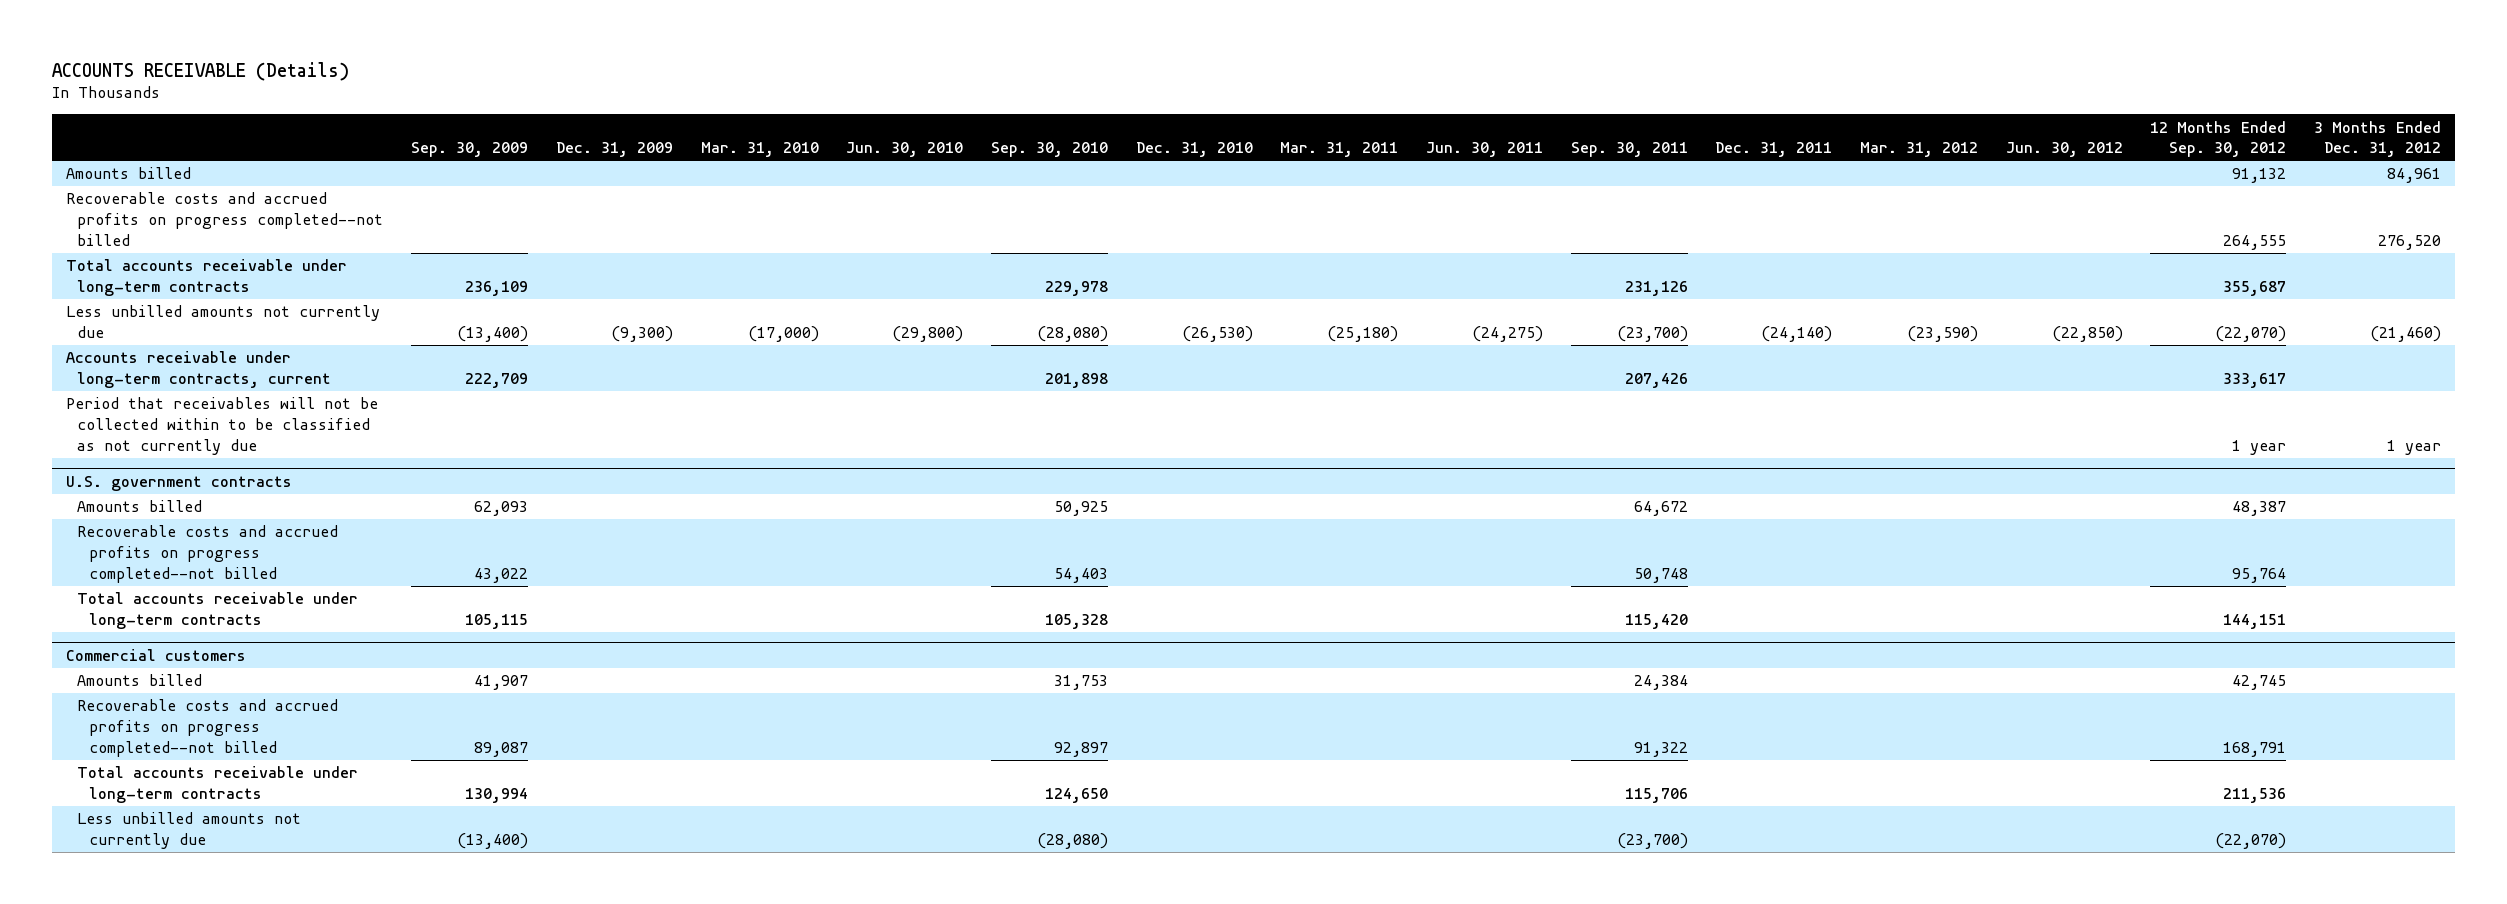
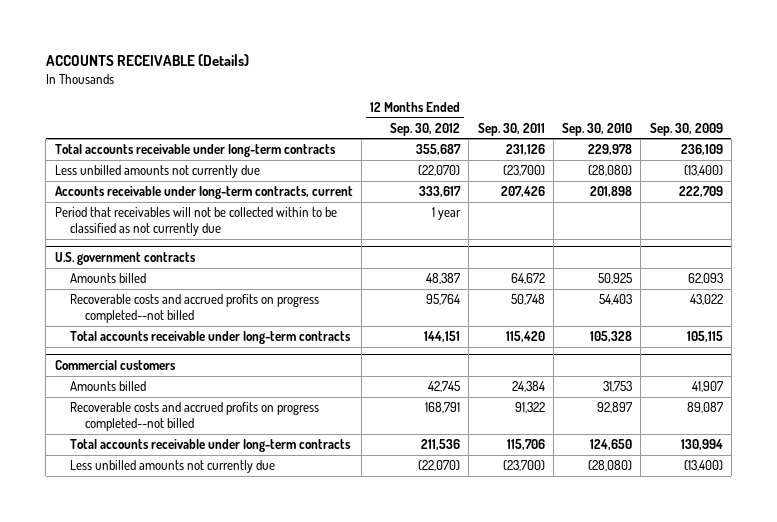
[555,142,673,158] Dec. 31, 2009 -> none
[700,142,819,158] Mar. 31, 2010 -> none
[846,142,964,158] Jun. 30, 2010 -> none
[1135,142,1253,158] Dec. 31, 2010 -> none
[1280,142,1399,158] Mar. 31, 2011 -> none
[1425,142,1543,158] Jun. 30, 2011 -> none
[1715,142,1833,158] Dec. 31, 2011 -> none
[1860,142,1979,158] Mar. 31, 2012 -> none
[2005,142,2123,158] Jun. 30, 2012 -> none
[2314,120,2442,158] 3 Months Ended Dec. 31, 2012 -> none
[65,167,191,180] Amounts billed -> none
[65,192,384,246] Recoverable costs and accrued profits on progress completed--not billed -> none

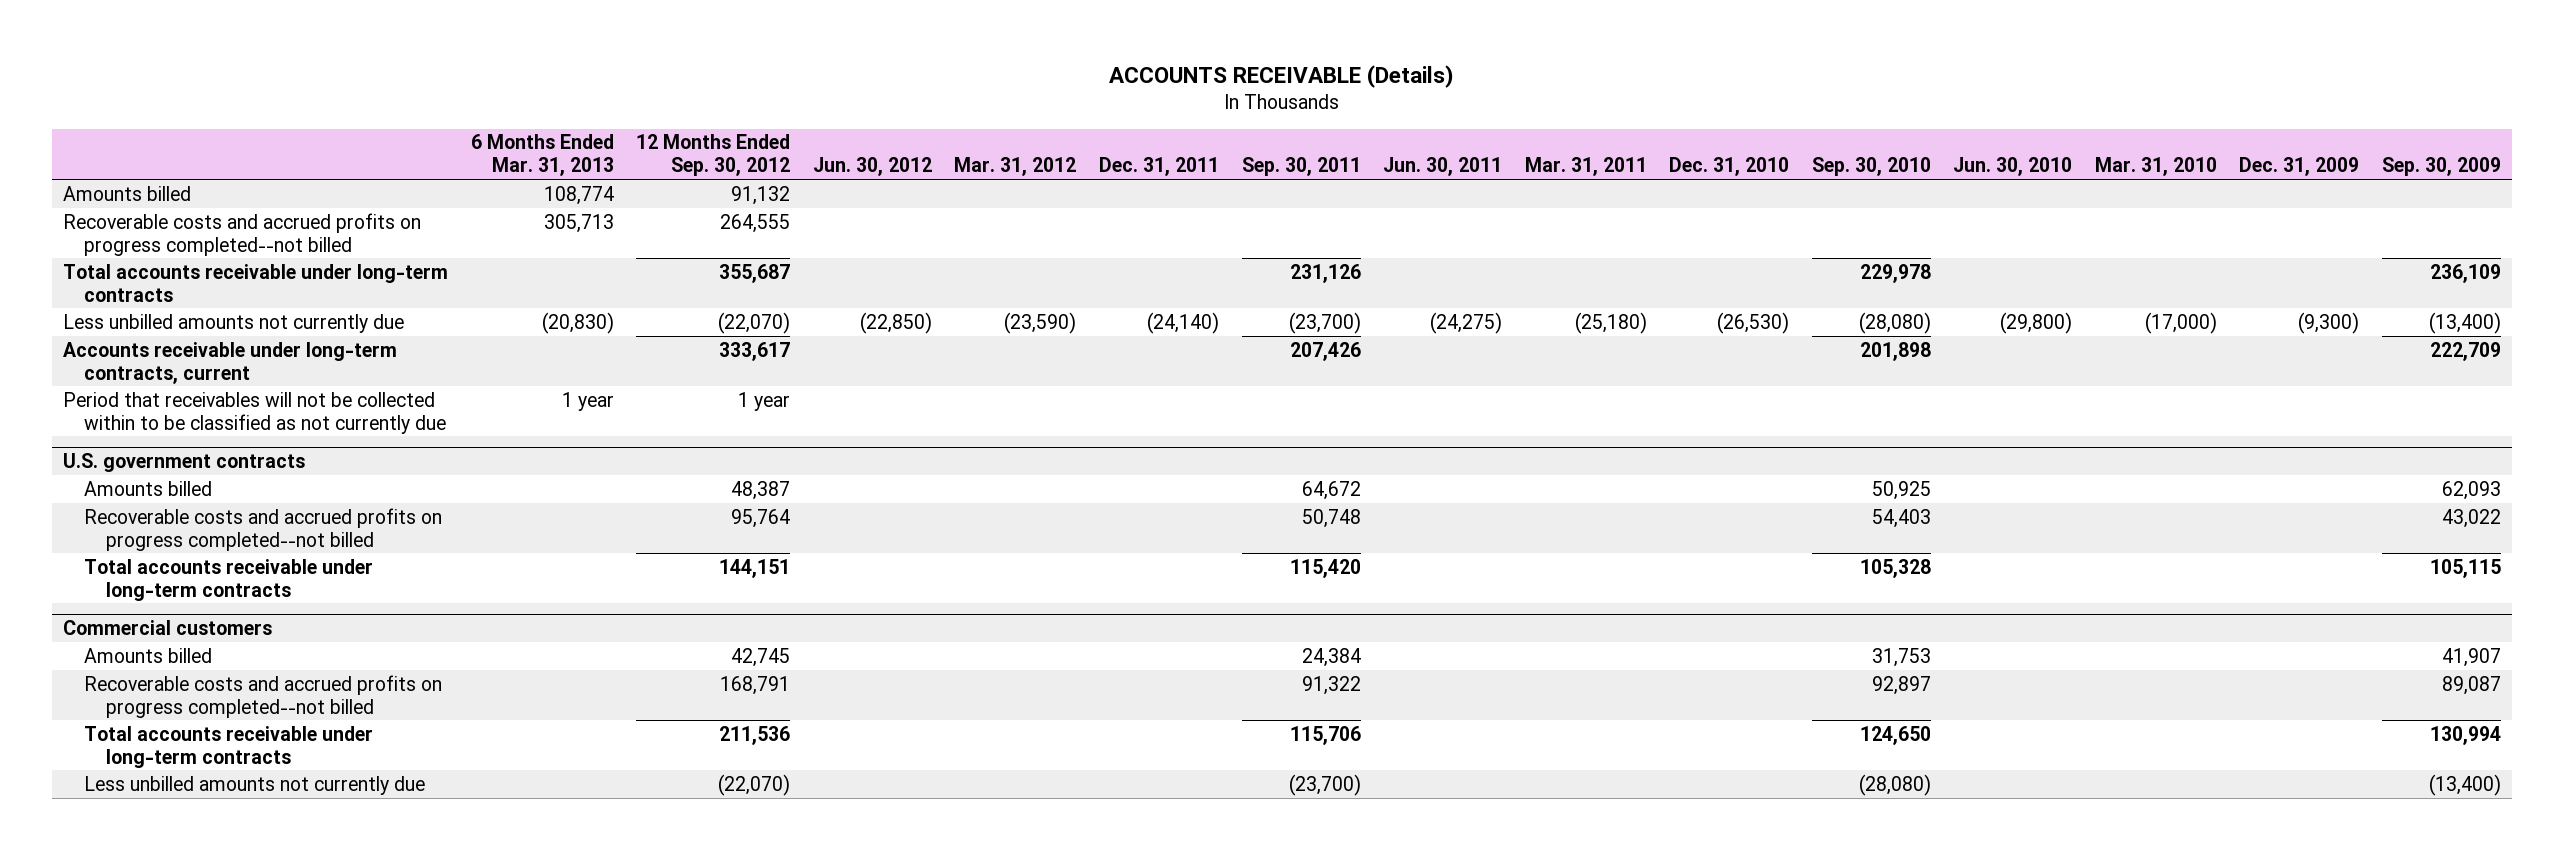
none -> [470,134,614,177] 6 Months Ended Mar. 31, 2013
none -> [812,157,932,177] Jun. 30, 2012
none -> [954,157,1077,177] Mar. 31, 2012
none -> [1099,157,1220,177] Dec. 31, 2011
none -> [1383,157,1503,177] Jun. 30, 2011
none -> [1524,157,1647,177] Mar. 31, 2011
none -> [1669,157,1790,177] Dec. 31, 2010
none -> [1953,157,2073,177] Jun. 30, 2010
none -> [2094,157,2217,177] Mar. 31, 2010
none -> [2239,157,2360,177] Dec. 31, 2009
none -> [63,185,192,201] Amounts billed
none -> [63,212,422,256] Recoverable costs and accrued profits on progress completed--not billed

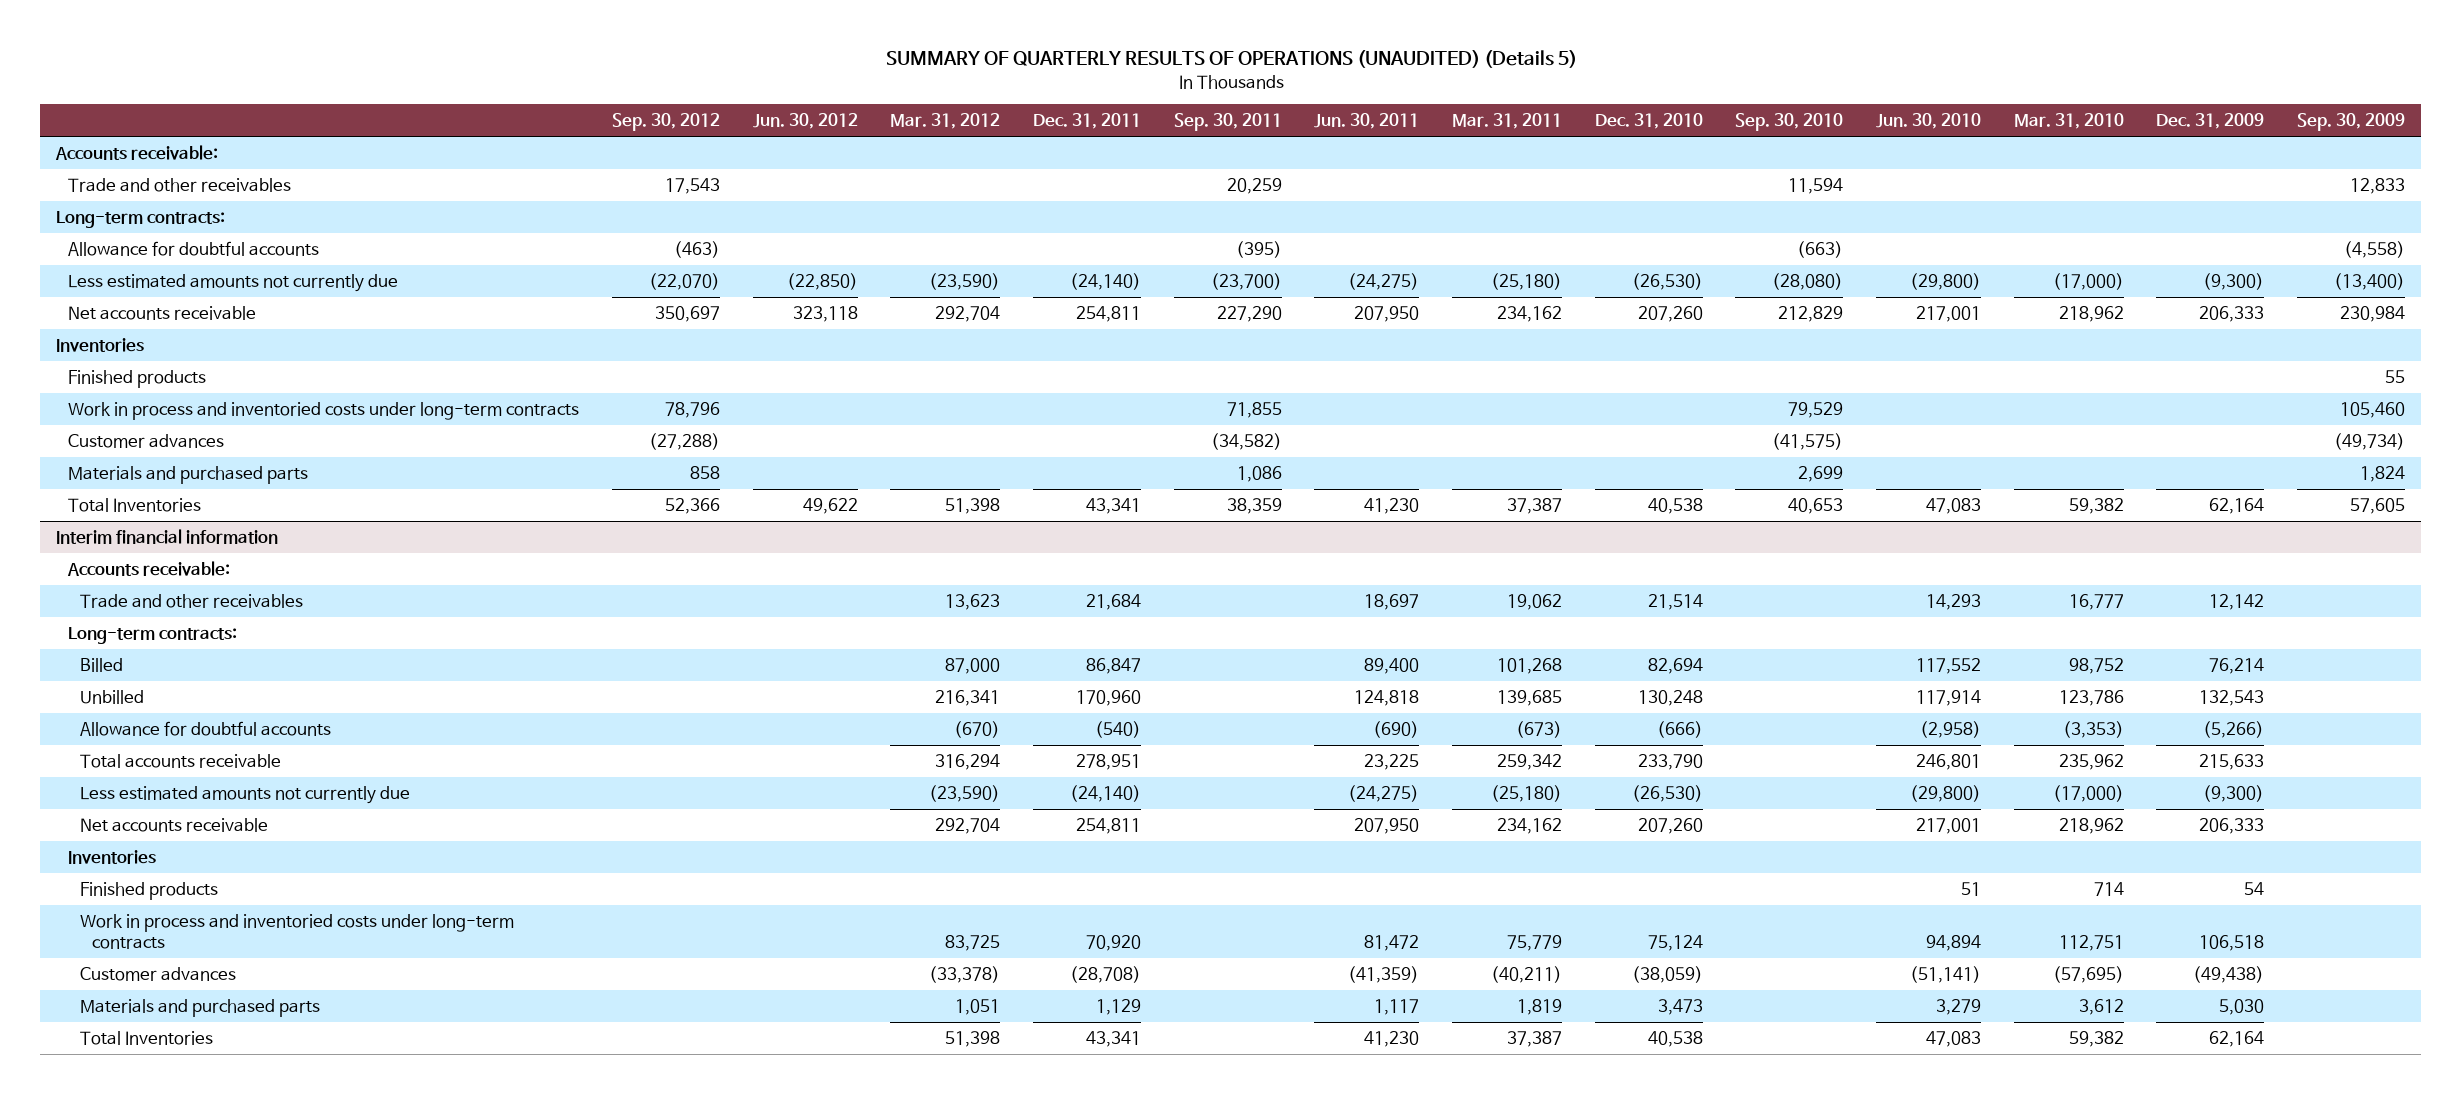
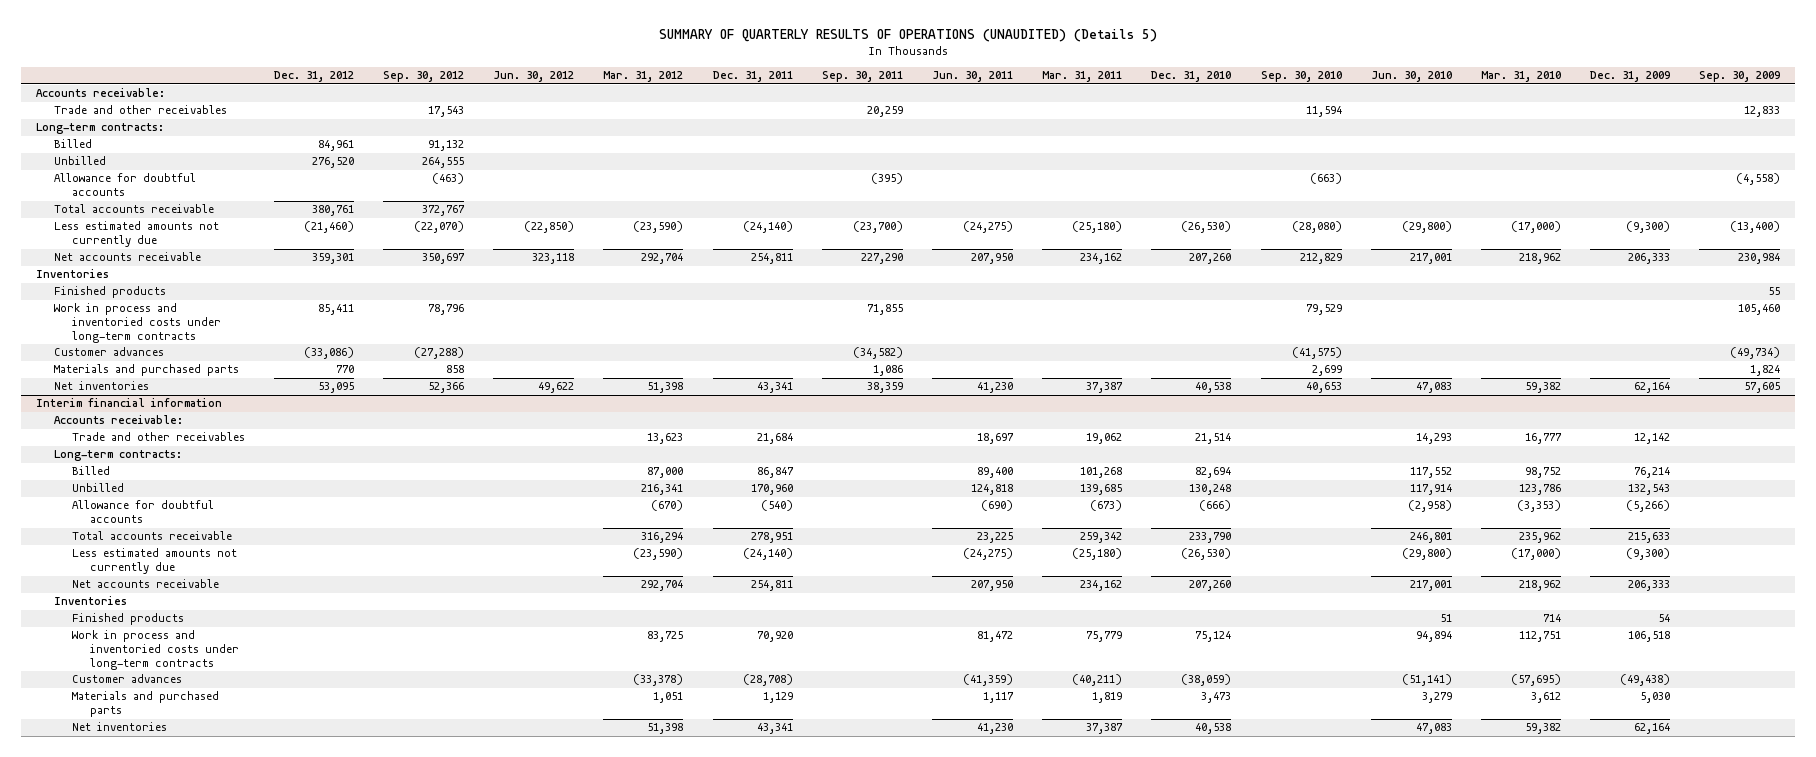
none -> [273,71,354,83] Dec. 31, 2012
none -> [53,139,92,149] Billed
none -> [53,156,106,166] Unbilled
none -> [53,204,214,214] Total accounts receivable
[68,498,202,513] Total Inventories -> [53,381,149,391] Net inventories
[80,1031,214,1046] Total Inventories -> [71,722,167,732] Net inventories

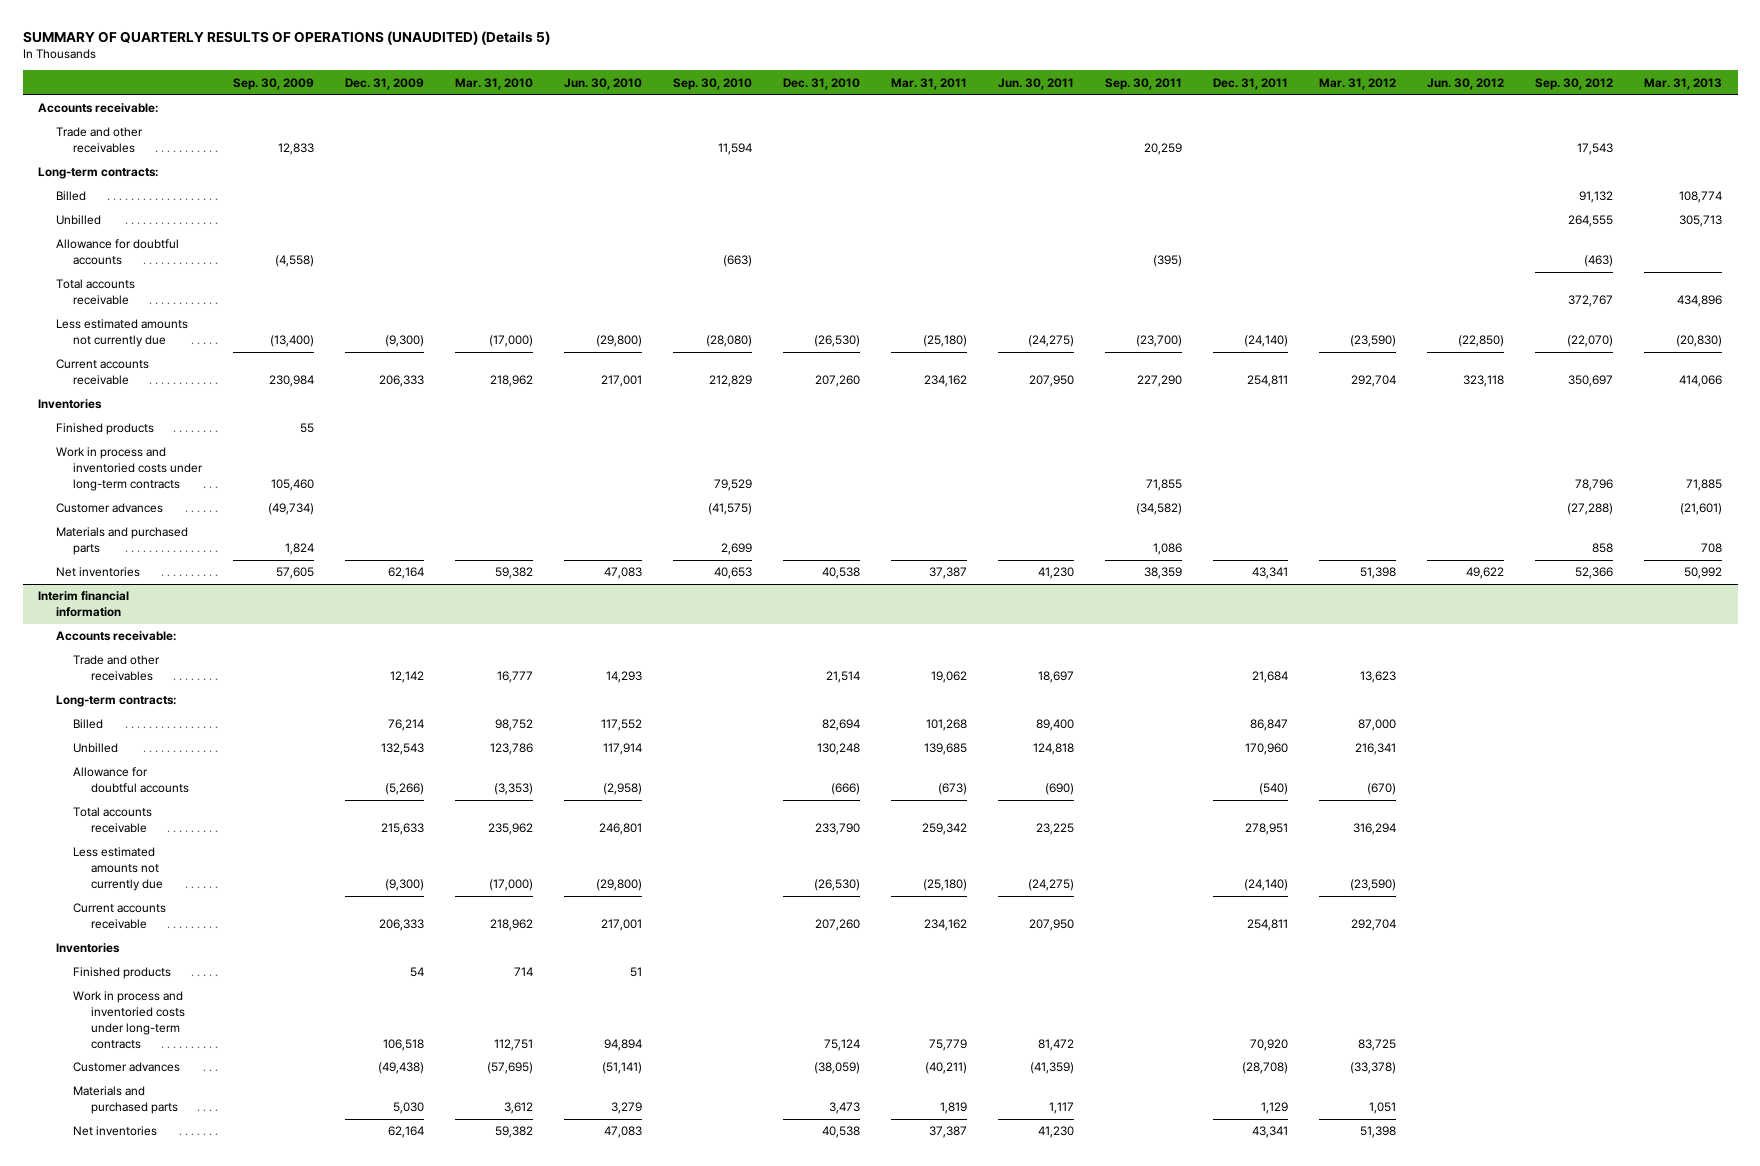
[273,71,354,83] Dec. 31, 2012 -> none
none -> [1644,77,1723,90] Mar. 31, 2013
[53,252,201,262] Net accounts receivable -> [55,359,149,386] Current accounts receivable
[71,579,219,589] Net accounts receivable -> [73,903,167,930] Current accounts receivable

